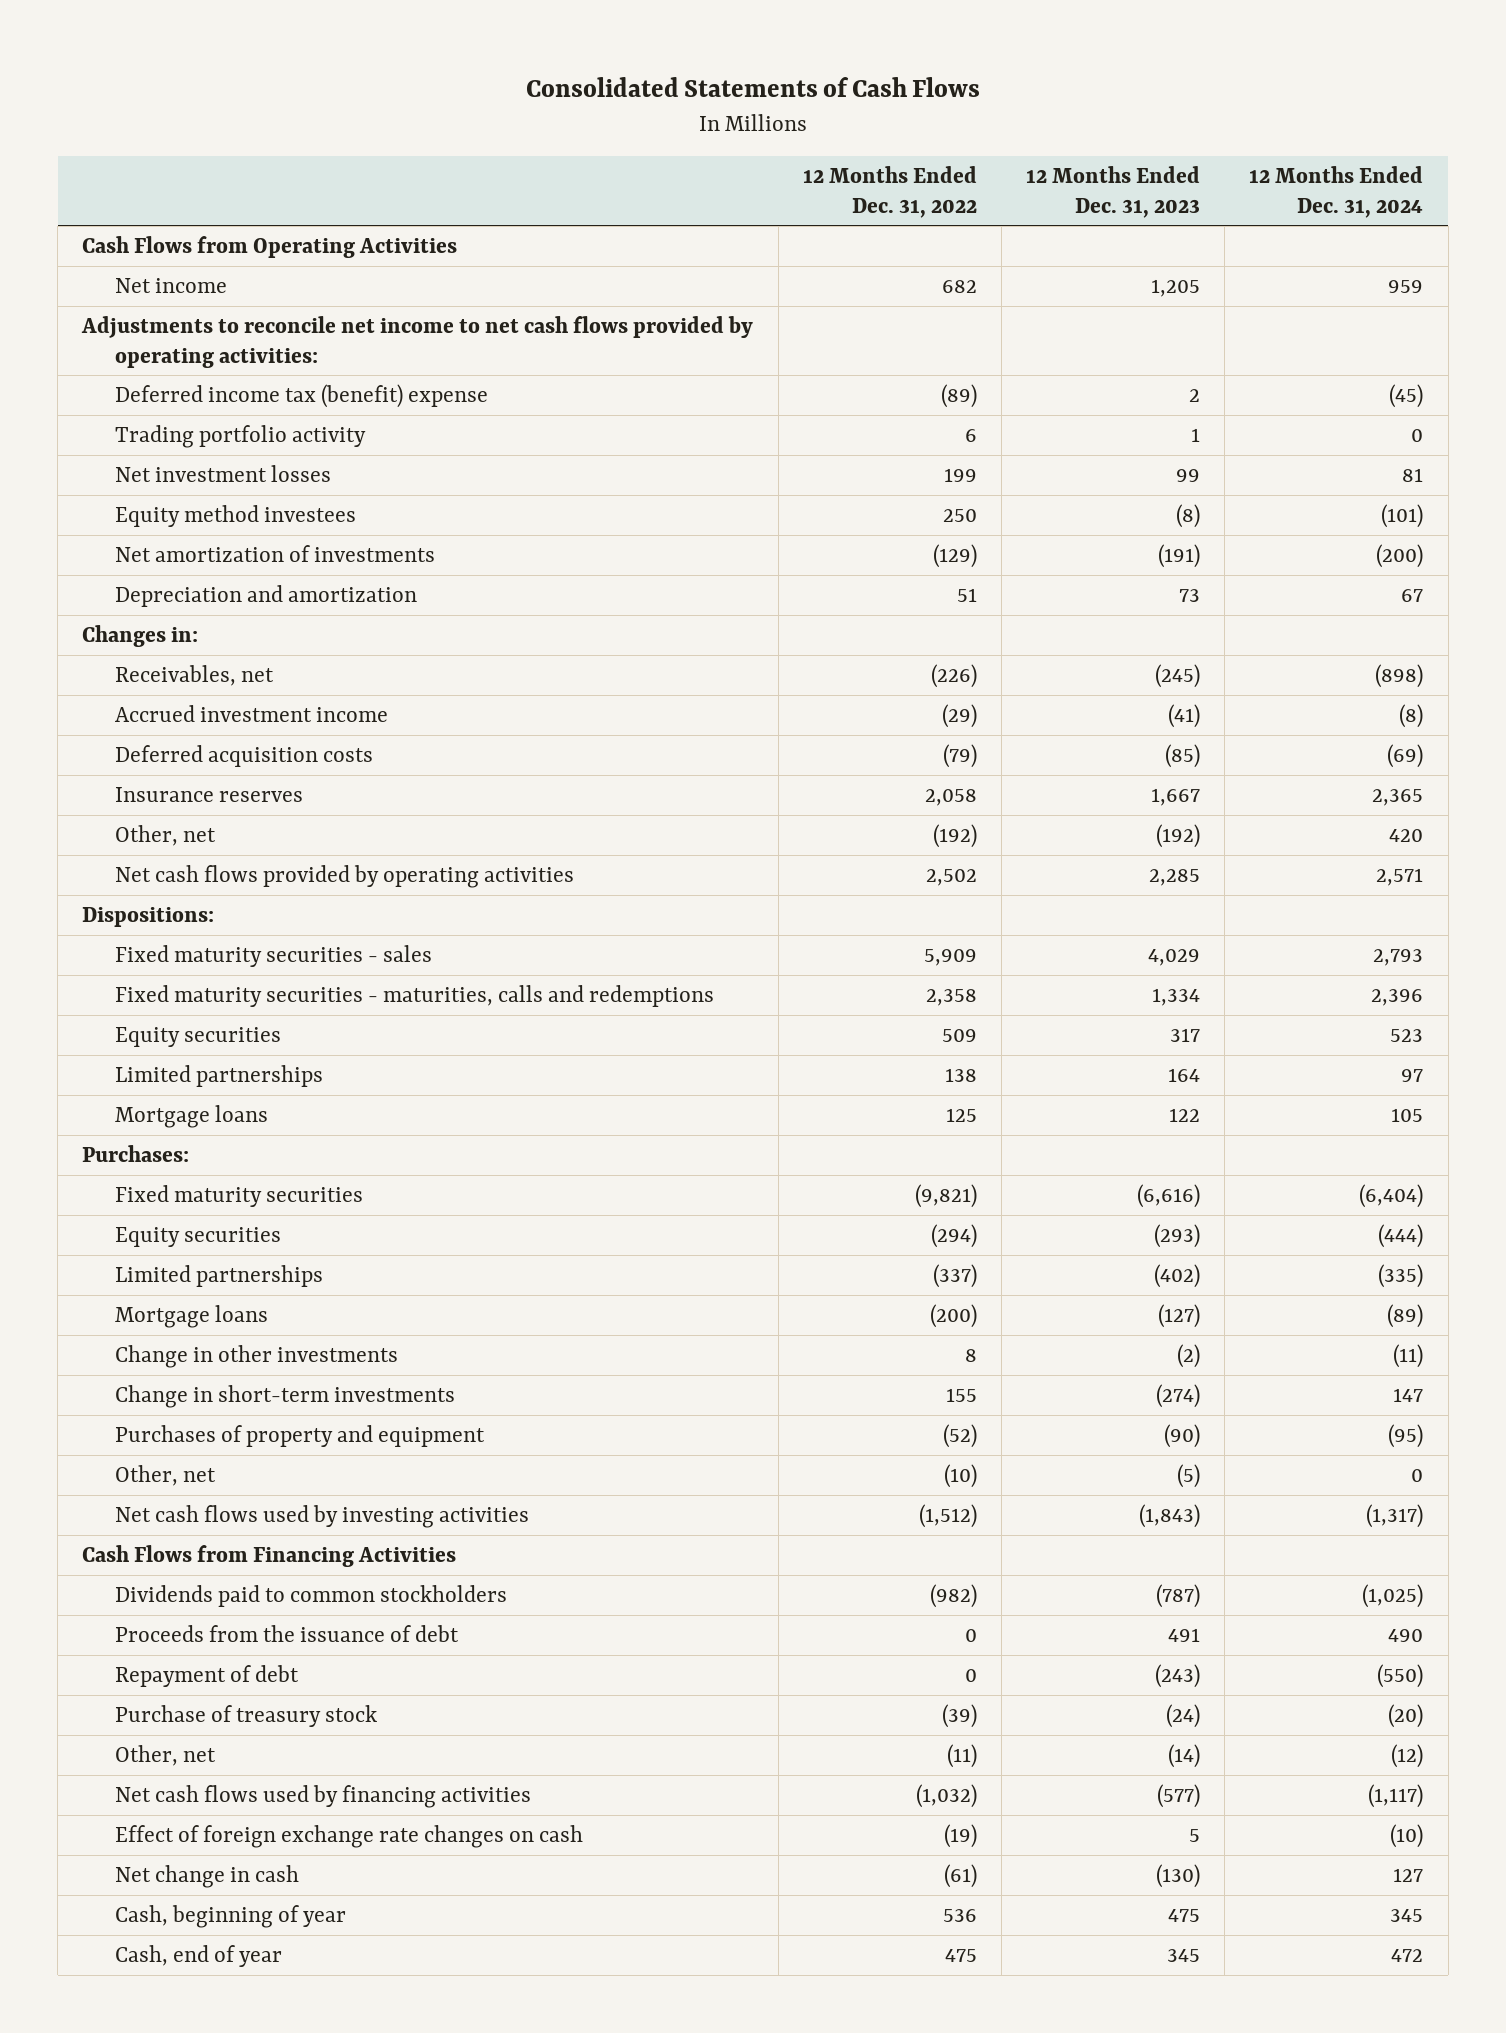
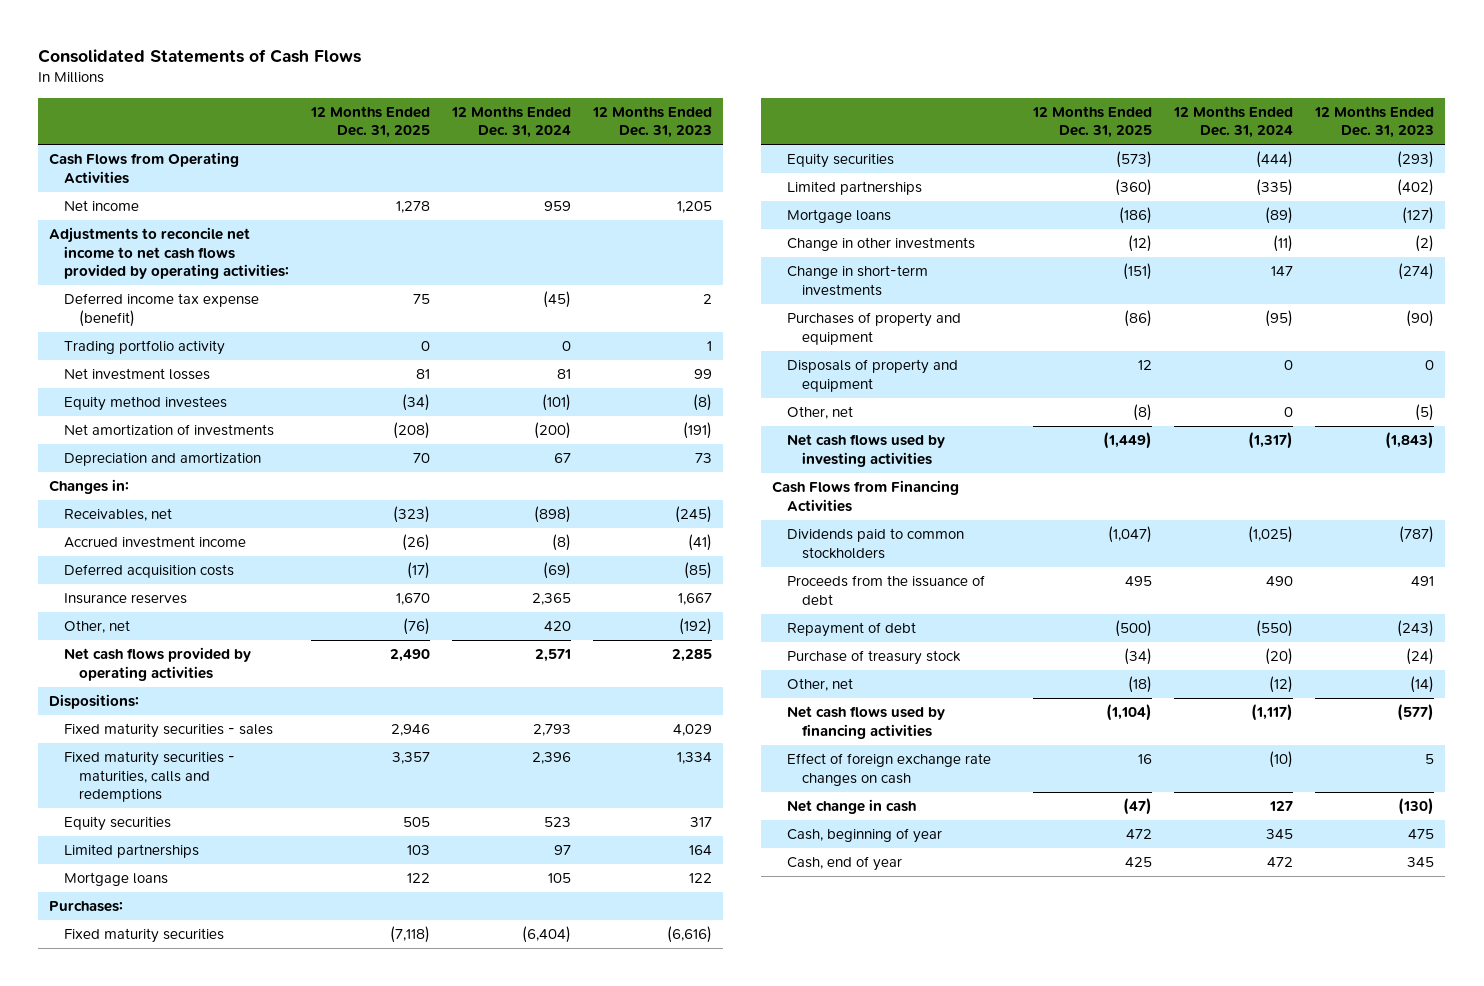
[802,165,977,218] 12 Months Ended Dec. 31, 2022 -> none
none -> [310,105,431,139] 12 Months Ended Dec. 31, 2025
[114,383,488,408] Deferred income tax (benefit) expense -> [64,293,260,327] Deferred income tax expense (benefit)
none -> [786,359,958,392] Disposals of property and equipment

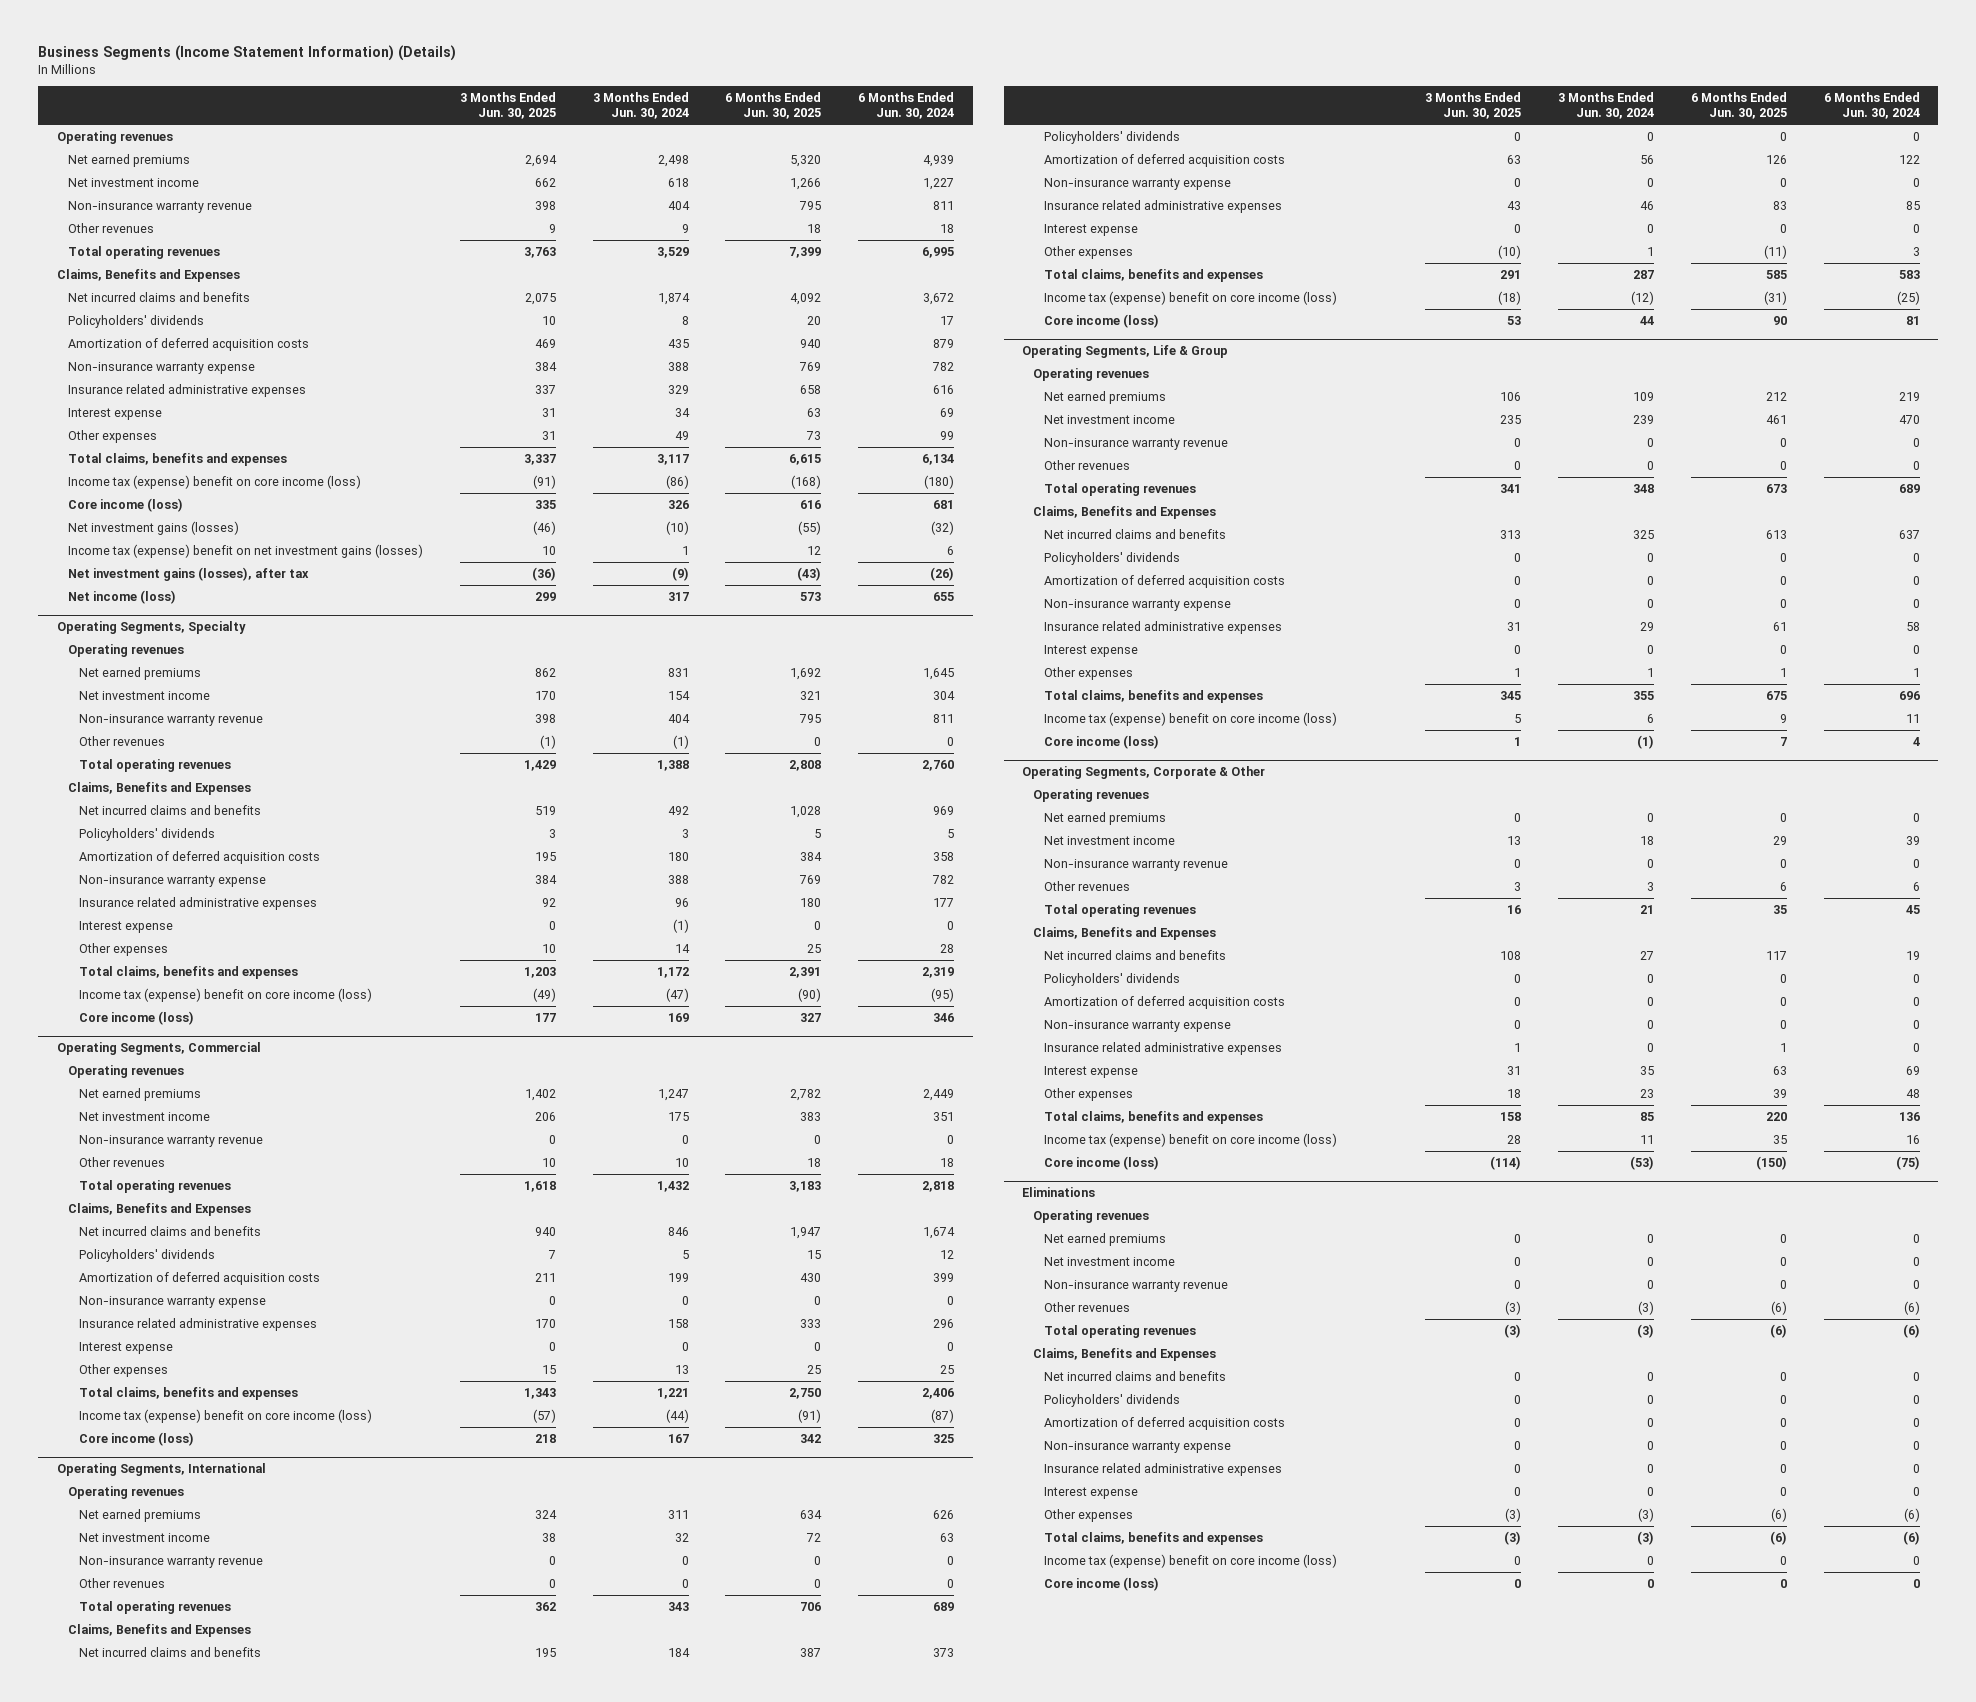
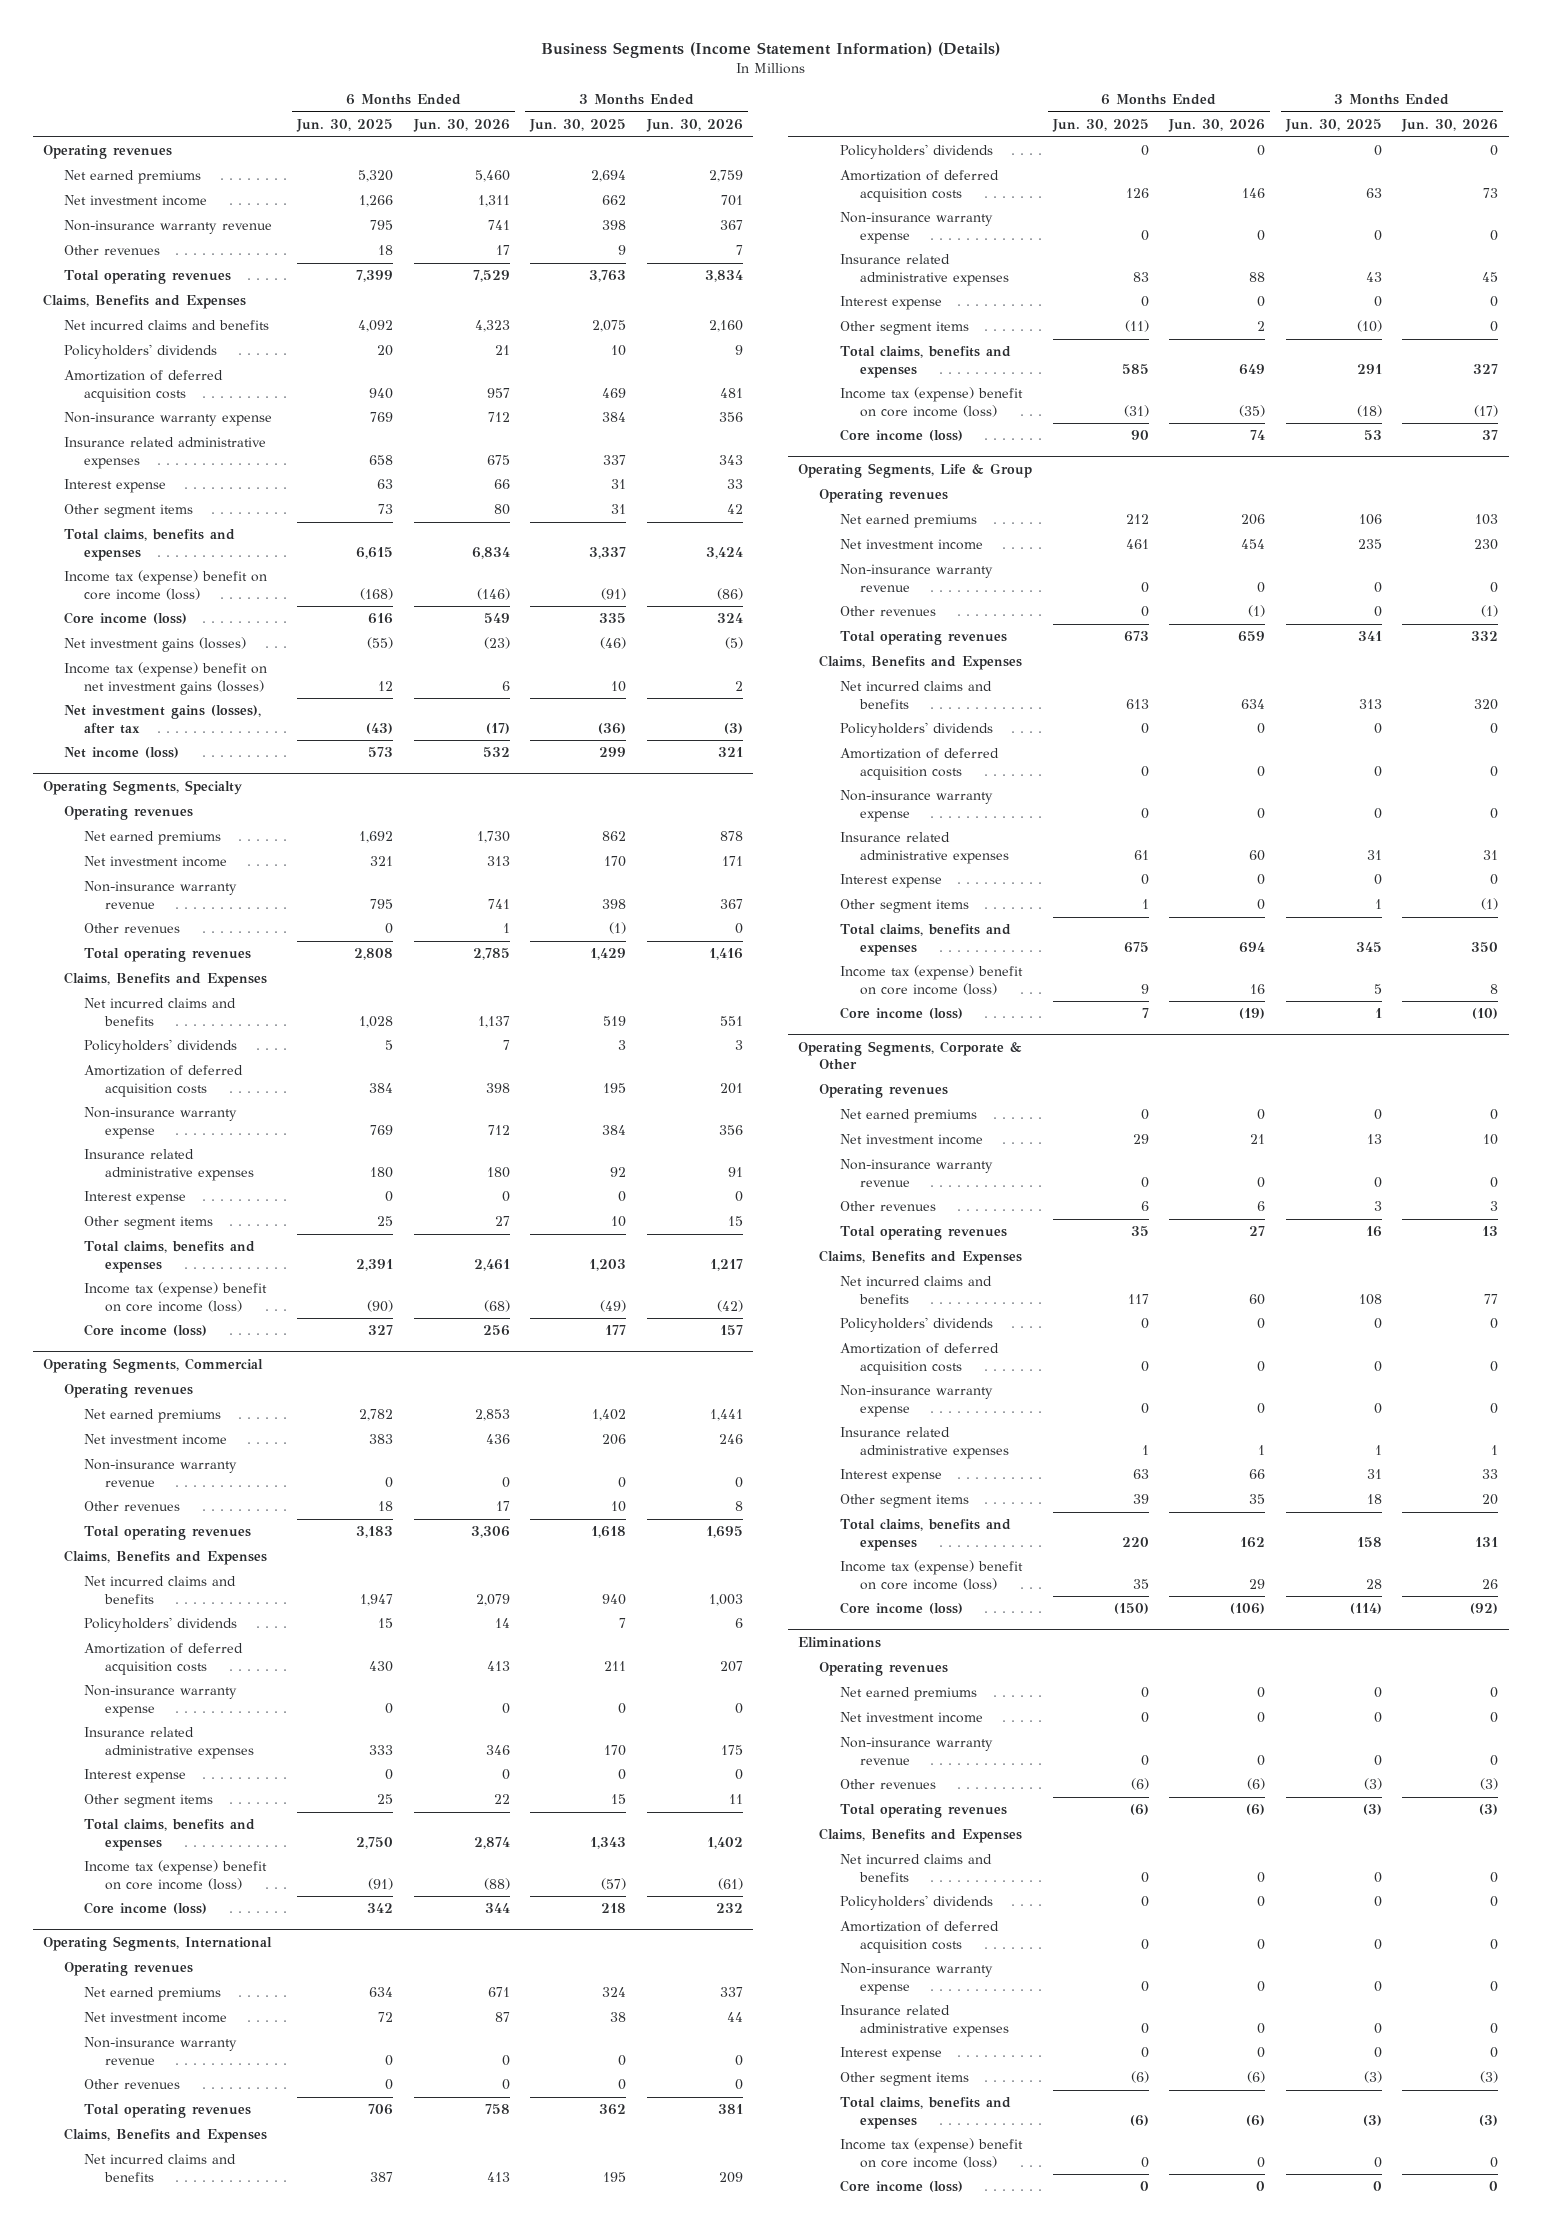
[592,92,689,120] 3 Months Ended Jun. 30, 2024 -> none
[858,92,955,120] 6 Months Ended Jun. 30, 2024 -> none
none -> [412,118,510,132] Jun. 30, 2026
none -> [646,118,744,132] Jun. 30, 2026
[67,429,157,443] Other expenses -> [63,504,193,519] Other segment items
[78,942,168,956] Other expenses -> [84,1216,214,1231] Other segment items
[78,1363,168,1377] Other expenses -> [84,1794,214,1809] Other segment items
[1044,245,1134,259] Other expenses -> [839,321,969,336] Other segment items
[1044,666,1134,680] Other expenses -> [839,899,969,914] Other segment items
[1044,1087,1134,1101] Other expenses -> [839,1494,969,1509] Other segment items
[1044,1508,1134,1522] Other expenses -> [839,2072,969,2087] Other segment items

